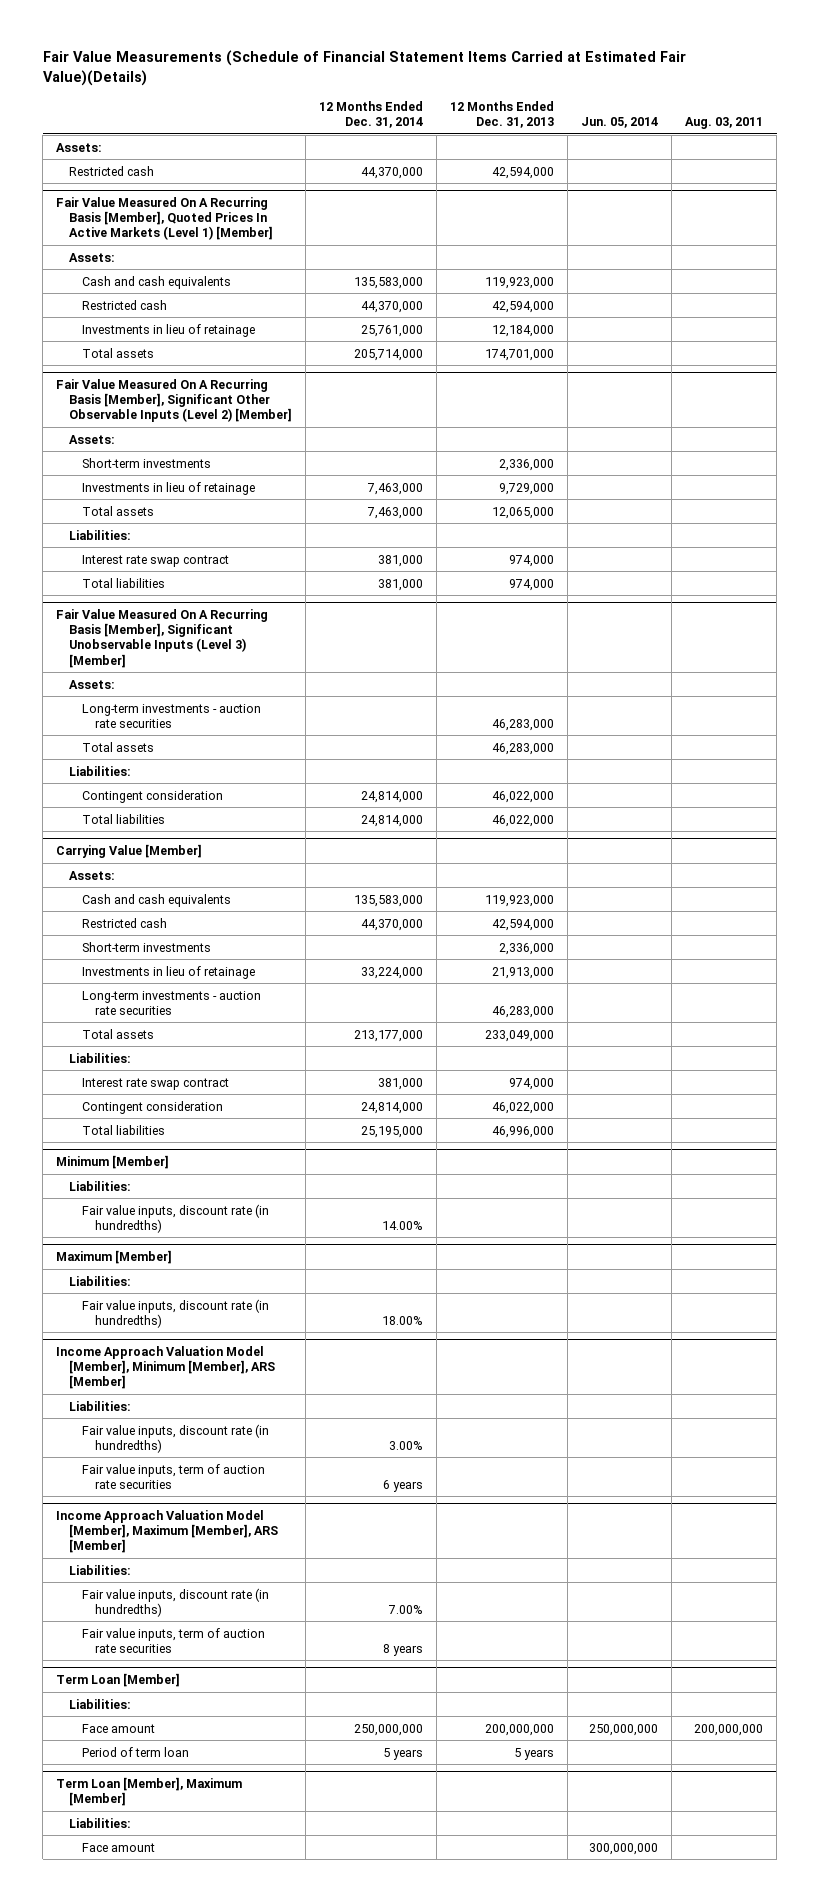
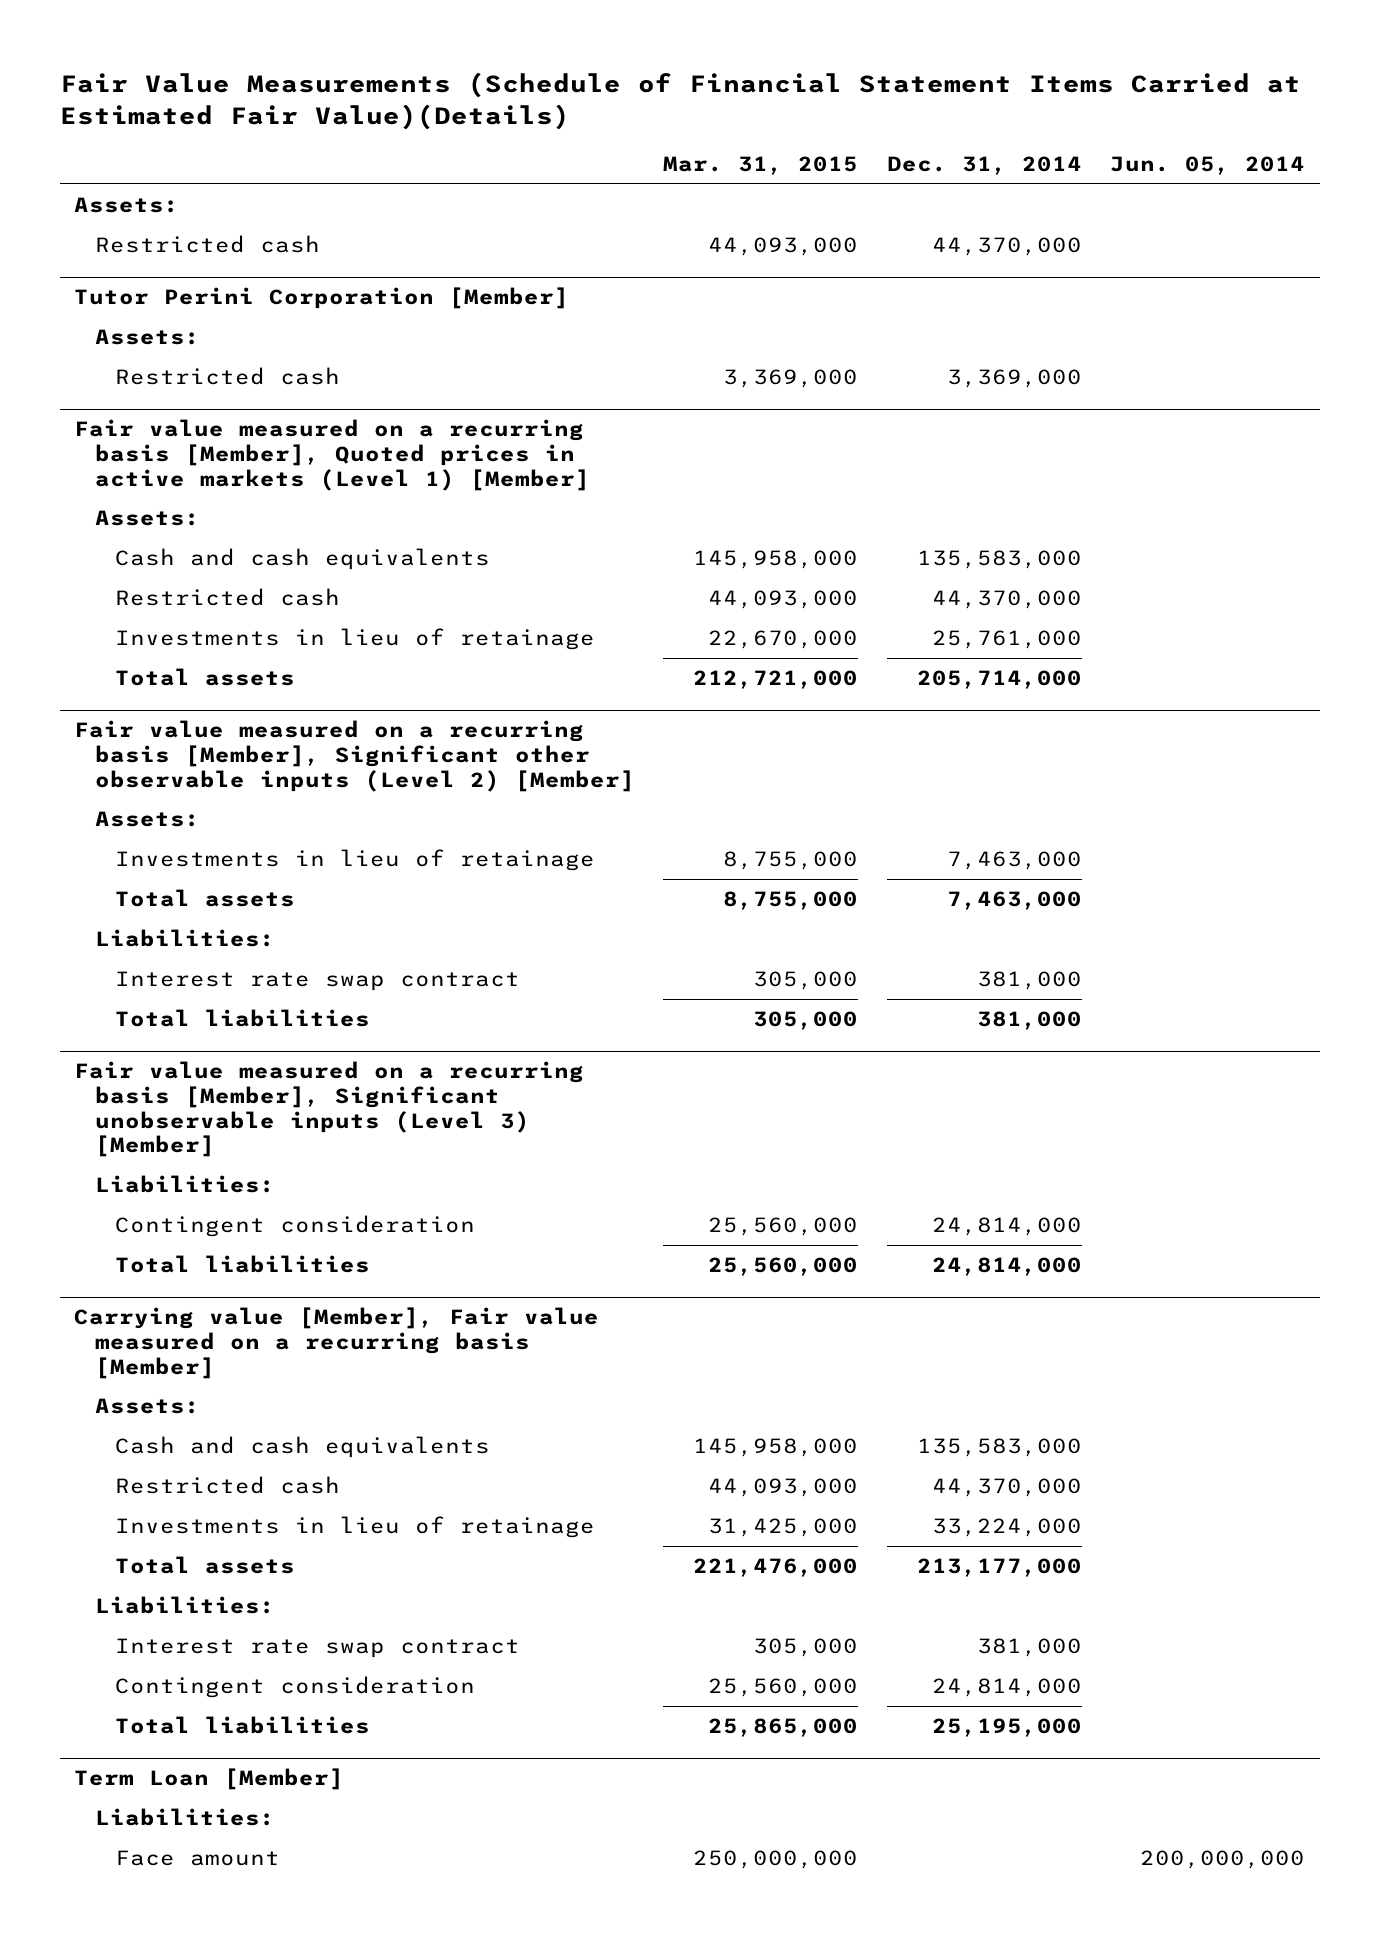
[319,100,424,128] 12 Months Ended Dec. 31, 2014 -> none
[450,100,555,128] 12 Months Ended Dec. 31, 2013 -> none
[685,116,764,129] Aug. 03, 2011 -> none
none -> [663,156,859,176] Mar. 31, 2015
none -> [886,156,1082,176] Dec. 31, 2014
none -> [74,287,570,310] Tutor Perini Corporation [Member]
none -> [94,329,200,346] Assets:
none -> [115,367,341,386] Restricted cash
[56,197,274,241] Fair Value Measured On A Recurring Basis [Member], Quoted Prices In Active Markets (Level 1) [Member] -> [74,419,590,491] Fair value measured on a recurring basis [Member], Quoted prices in active markets (Level 1) [Member]
[56,379,293,423] Fair Value Measured On A Recurring Basis [Member], Significant Other Observable Inputs (Level 2) [Member] -> [74,720,635,792] Fair value measured on a recurring basis [Member], Significant other observable inputs (Level 2) [Member]
[81,457,211,468] Short-term investments -> none
[69,679,116,689] Assets: -> none
[81,703,261,728] Long-term investments - auction rate securities -> none
[81,741,154,752] Total assets -> none
[56,609,269,668] Fair Value Measured On A Recurring Basis [Member], Significant Unobservable Inputs (Level 3) [Member] -> [74,1061,585,1158] Fair value measured on a recurring basis [Member], Significant unobservable inputs (Level 3) [Member]
[56,844,203,859] Carrying Value [Member] -> [74,1307,600,1379] Carrying value [Member], Fair value measured on a recurring basis [Member]
[81,941,211,952] Short-term investments -> none
[81,990,261,1015] Long-term investments - auction rate securities -> none
[56,1155,170,1170] Minimum [Member] -> none
[69,1180,132,1191] Liabilities: -> none
[81,1203,269,1233] Fair value inputs, discount rate (in hundredths) -> none
[56,1250,173,1265] Maximum [Member] -> none
[69,1275,132,1286] Liabilities: -> none
[81,1298,269,1328] Fair value inputs, discount rate (in hundredths) -> none
[56,1346,276,1390] Income Approach Valuation Model [Member], Minimum [Member], ARS [Member] -> none
[69,1400,132,1411] Liabilities: -> none
[81,1423,269,1453] Fair value inputs, discount rate (in hundredths) -> none
[81,1463,265,1489] Fair value inputs, term of auction rate securities -> none
[56,1510,279,1554] Income Approach Valuation Model [Member], Maximum [Member], ARS [Member] -> none
[69,1564,132,1575] Liabilities: -> none
[81,1587,269,1617] Fair value inputs, discount rate (in hundredths) -> none
[81,1627,265,1653] Fair value inputs, term of auction rate securities -> none
[81,1746,189,1757] Period of term loan -> none
[56,1777,243,1807] Term Loan [Member], Maximum [Member] -> none
[69,1817,132,1828] Liabilities: -> none
[81,1842,155,1852] Face amount -> none
[589,1723,659,1736] 250,000,000 -> [1140,1850,1306,1870] 200,000,000

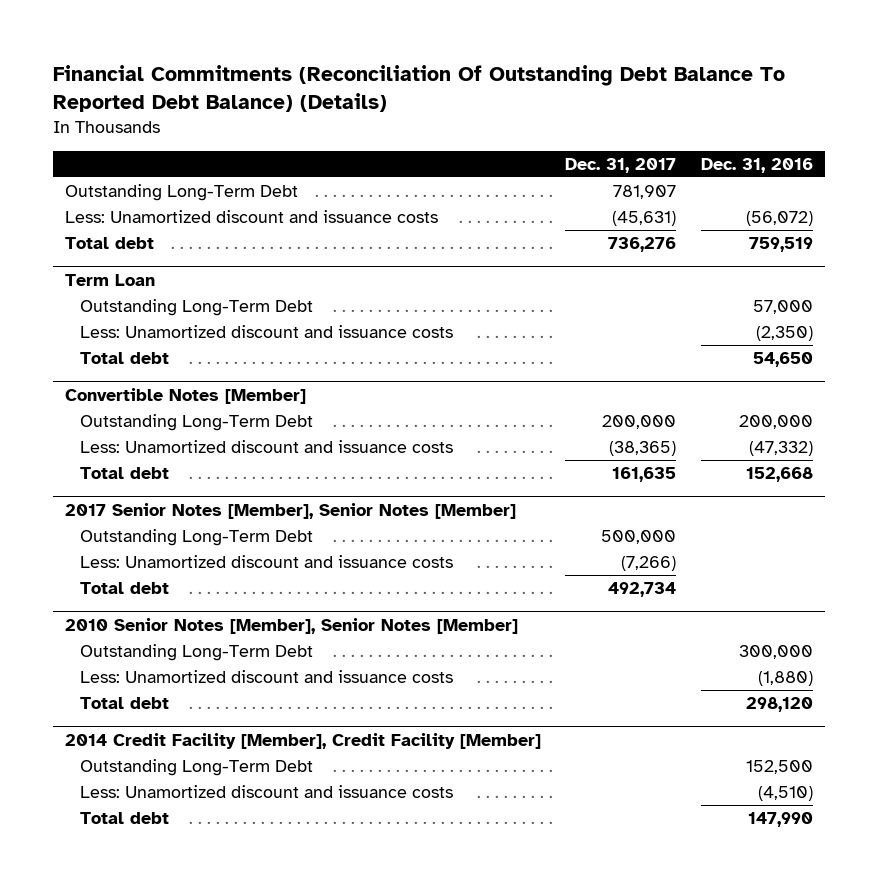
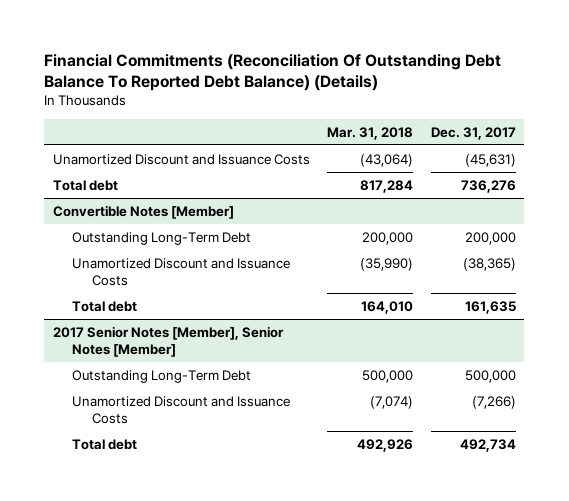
[700,157,813,173] Dec. 31, 2016 -> none
none -> [327,126,414,140] Mar. 31, 2018
[64,184,298,202] Outstanding Long-Term Debt -> none
[64,210,438,224] Less: Unamortized discount and issuance costs -> [52,153,310,165] Unamortized Discount and Issuance Costs
[64,273,155,286] Term Loan -> none
[80,299,314,317] Outstanding Long-Term Debt -> none
[80,325,454,339] Less: Unamortized discount and issuance costs -> none
[80,352,170,365] Total debt -> none
[80,440,454,454] Less: Unamortized discount and issuance costs -> [72,257,291,287] Unamortized Discount and Issuance Costs
[80,555,454,569] Less: Unamortized discount and issuance costs -> [72,395,291,425] Unamortized Discount and Issuance Costs
[64,617,518,634] 2010 Senior Notes [Member], Senior Notes [Member] -> none
[80,644,314,662] Outstanding Long-Term Debt -> none
[80,670,454,684] Less: Unamortized discount and issuance costs -> none
[80,697,170,710] Total debt -> none
[64,732,541,749] 2014 Credit Facility [Member], Credit Facility [Member] -> none
[80,759,314,777] Outstanding Long-Term Debt -> none
[80,785,454,799] Less: Unamortized discount and issuance costs -> none
[80,812,170,825] Total debt -> none

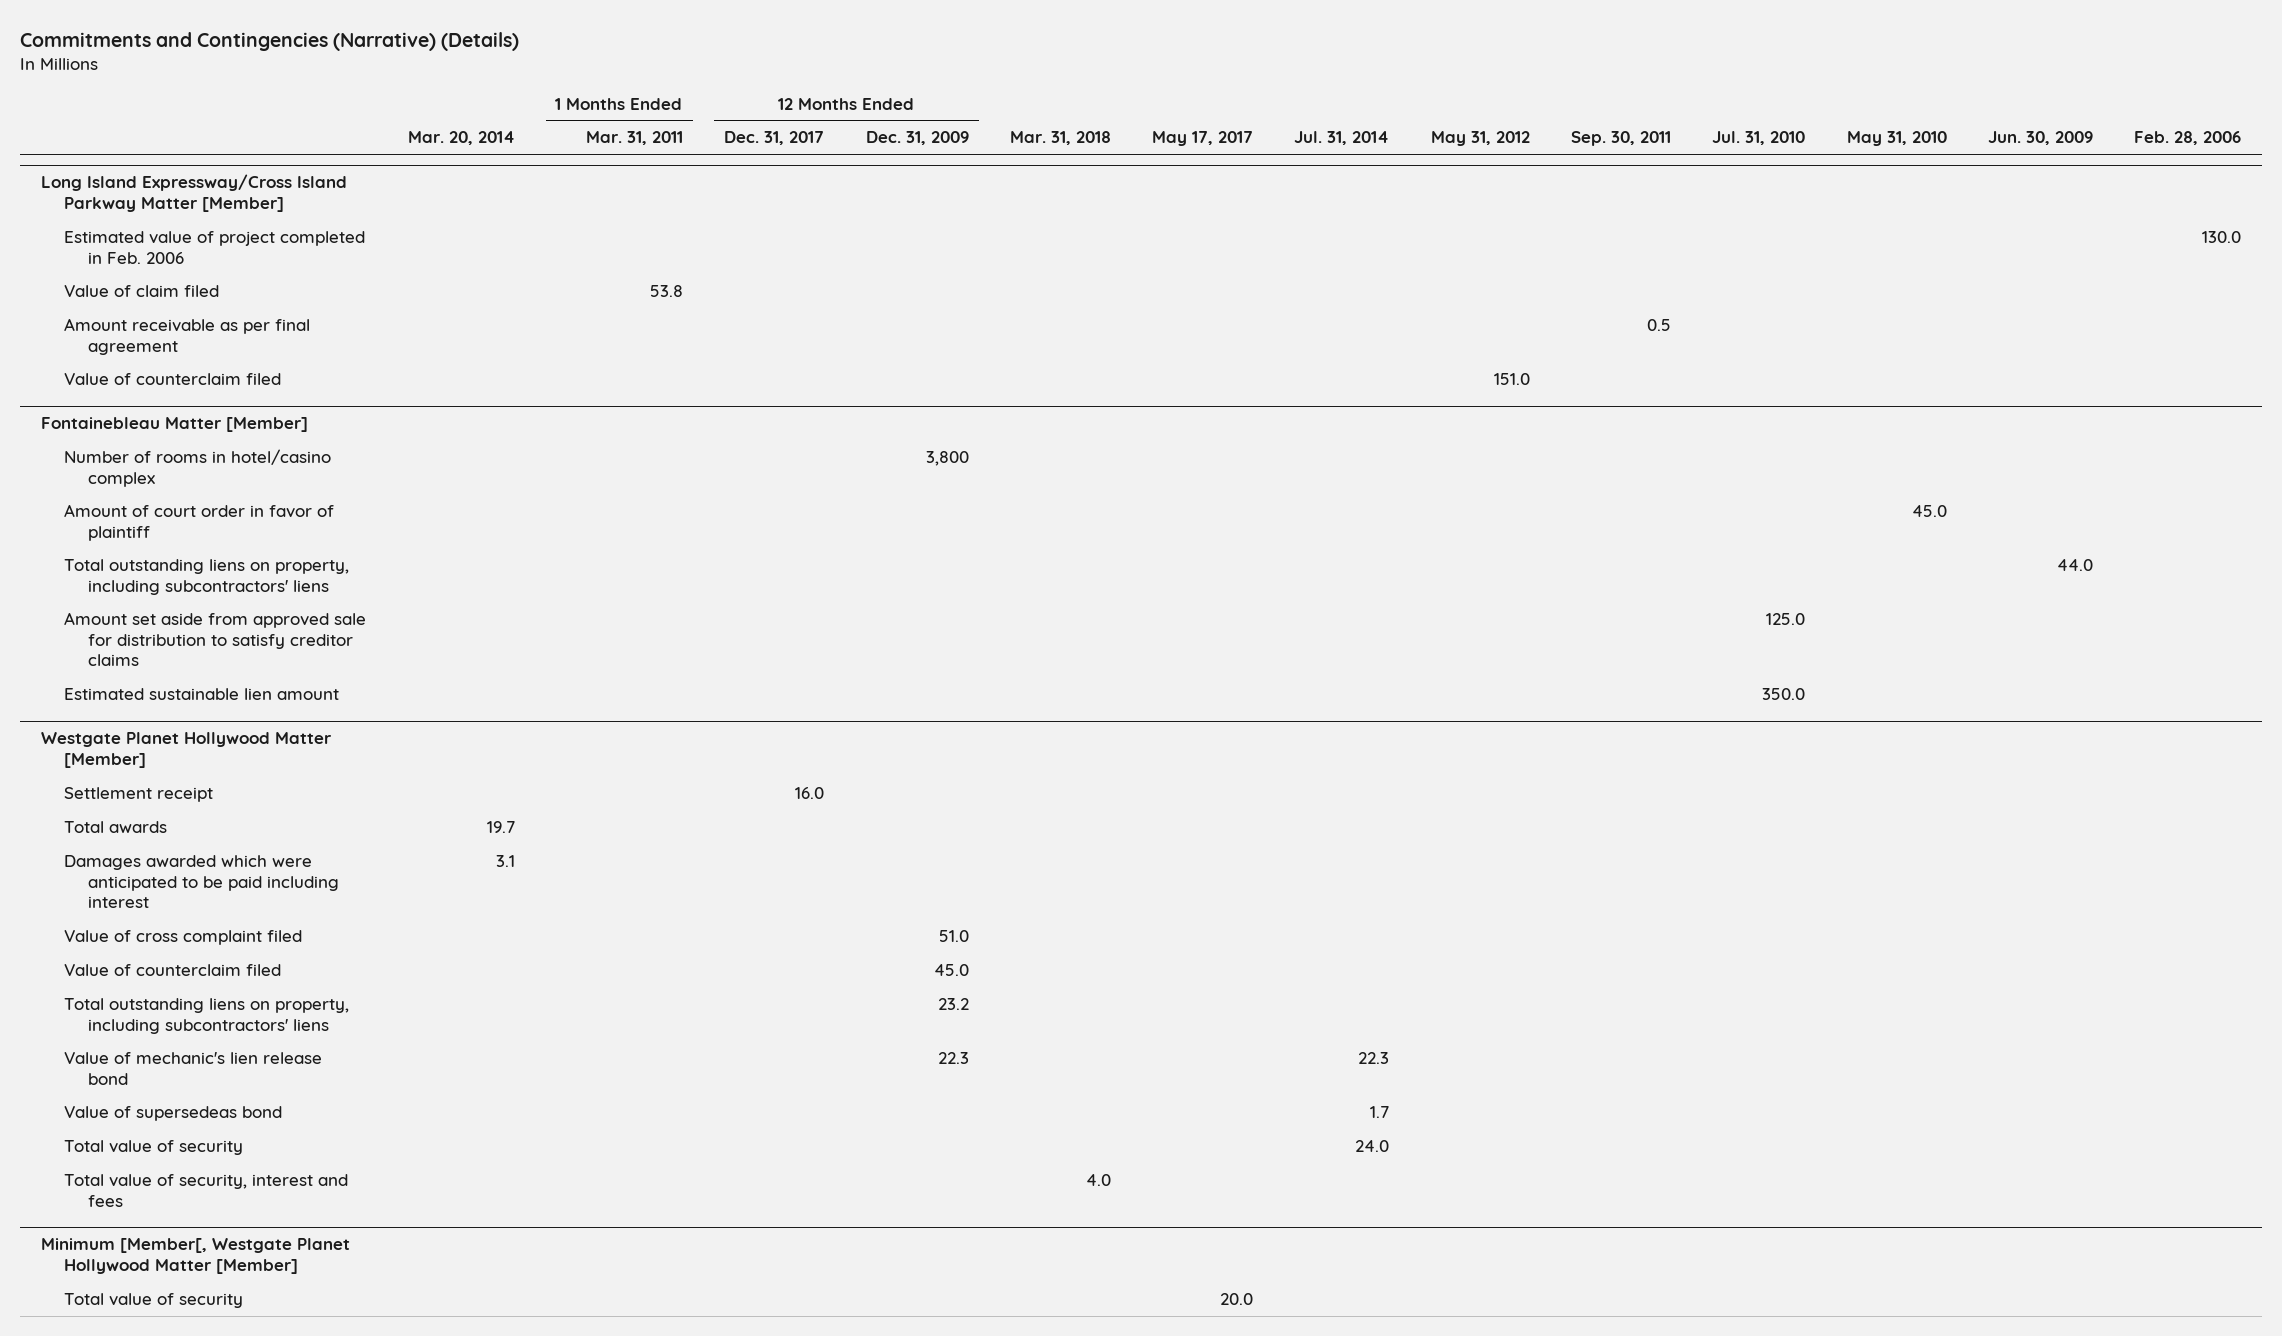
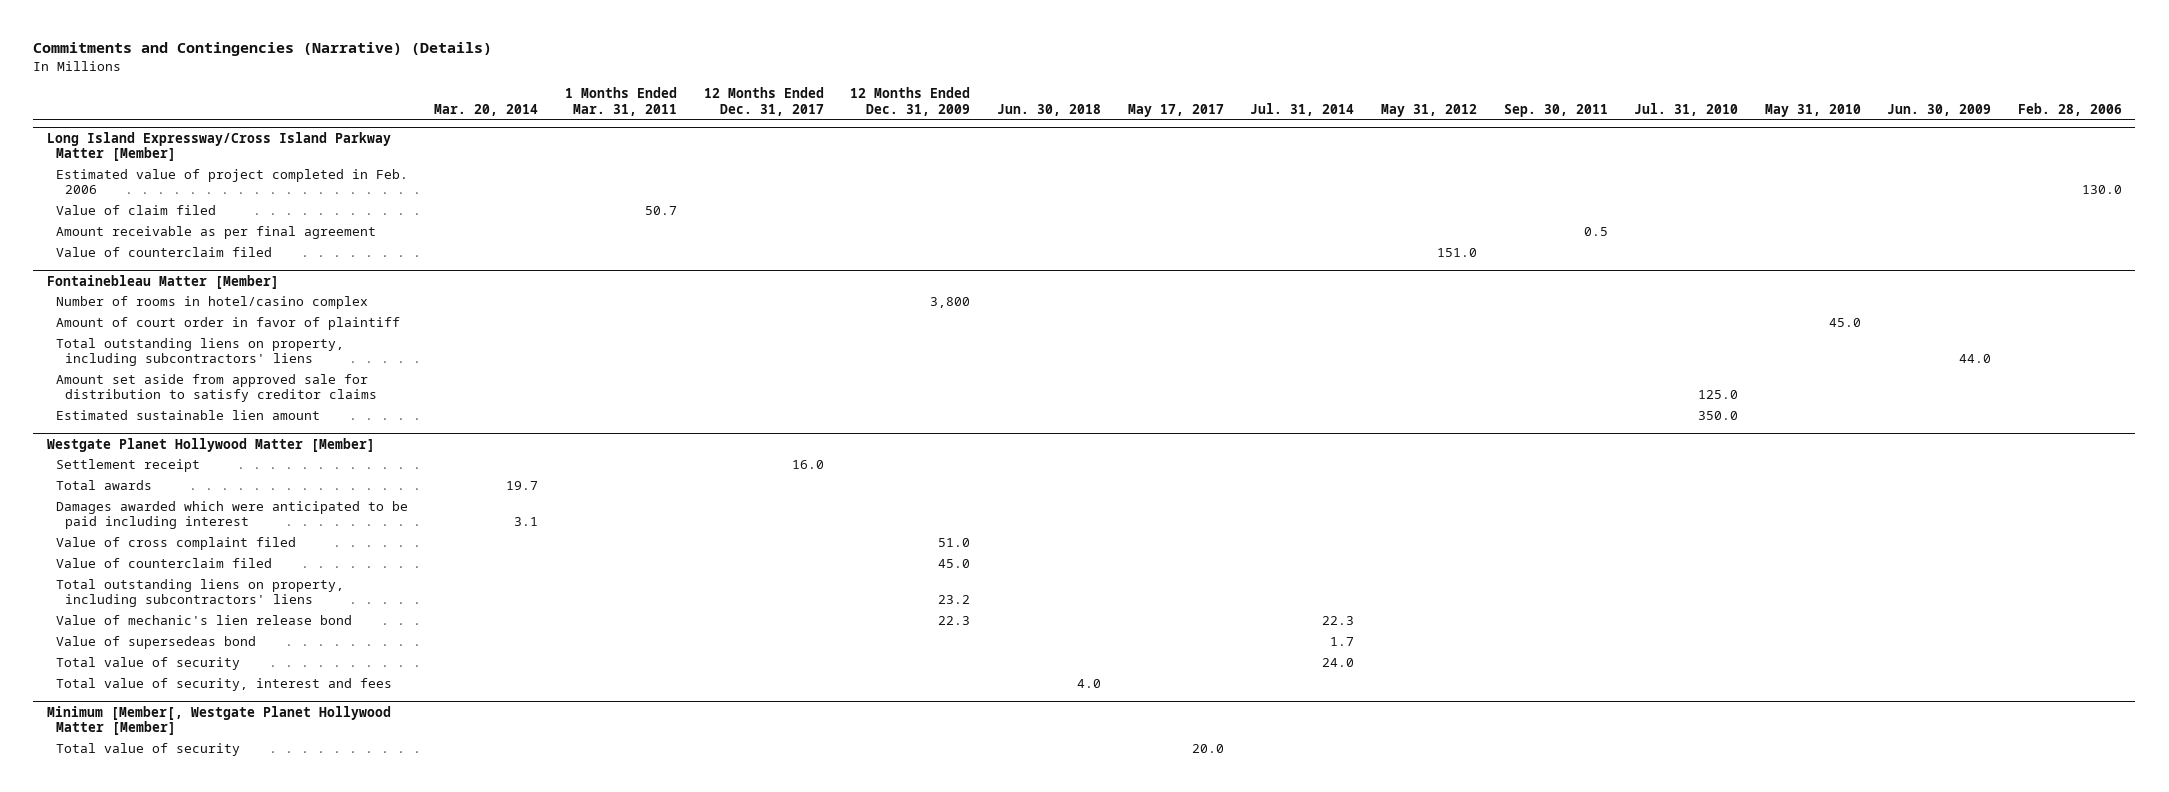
[1009,131,1111,146] Mar. 31, 2018 -> none
none -> [996,103,1101,116] Jun. 30, 2018
[649,284,683,297] 53.8 -> [644,206,677,216] 50.7

